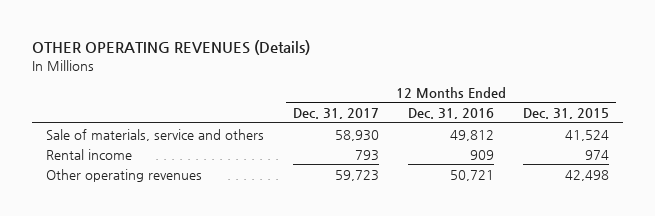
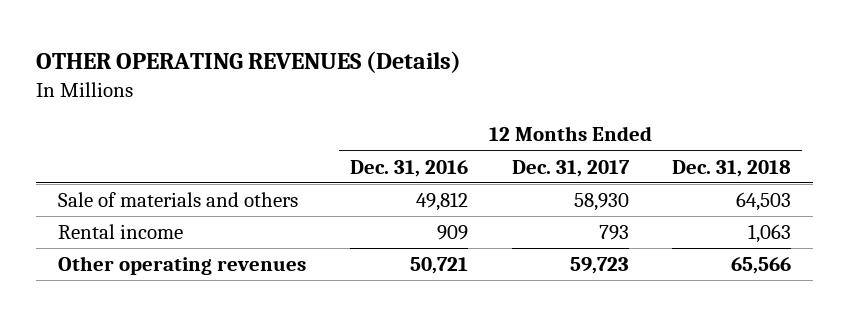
[523,108,610,120] Dec. 31, 2015 -> none
none -> [672,159,792,177] Dec. 31, 2018
[46,128,265,141] Sale of materials, service and others -> [57,192,298,208] Sale of materials and others

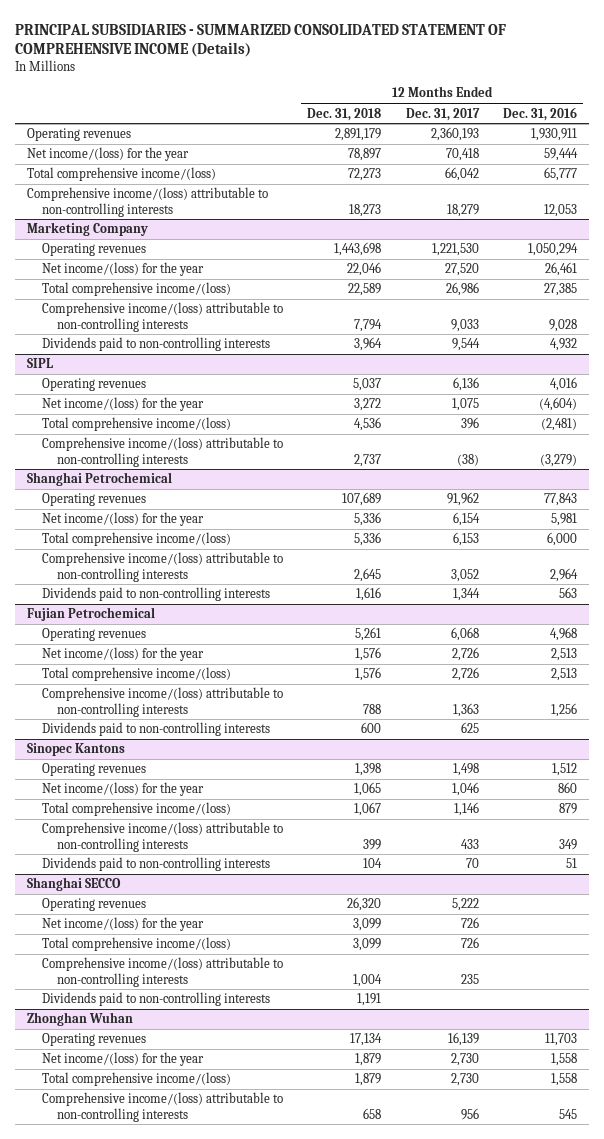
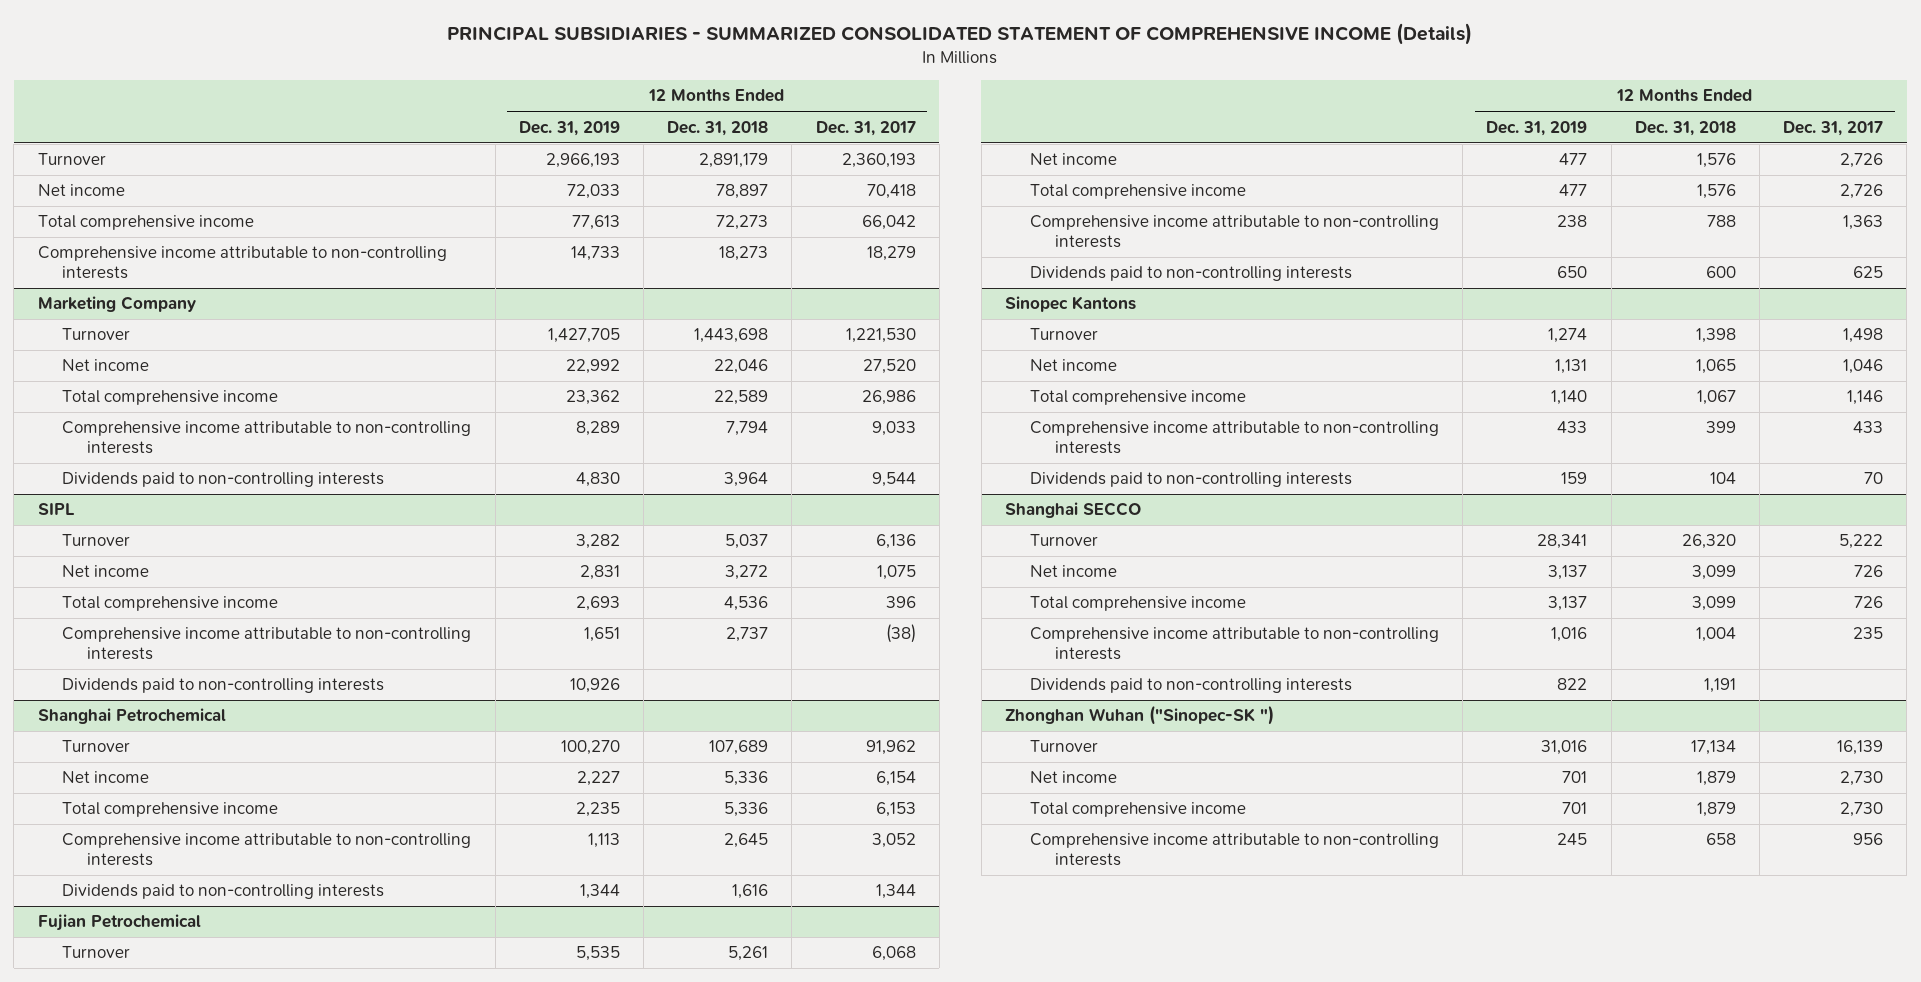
[502,106,577,121] Dec. 31, 2016 -> none
none -> [518,120,620,136] Dec. 31, 2019
[27,128,132,142] Operating revenues -> [37,153,106,166] Turnover
[27,147,190,162] Net income/(loss) for the year -> [37,184,125,197] Net income
[27,167,217,182] Total comprehensive income/(loss) -> [37,215,254,231] Total comprehensive income
[27,187,269,217] Comprehensive income/(loss) attributable to non-controlling interests -> [37,246,447,280] Comprehensive income attributable to non-controlling interests
[42,243,147,257] Operating revenues -> [62,328,131,341] Turnover
[42,262,205,277] Net income/(loss) for the year -> [62,359,150,372] Net income
[42,282,232,297] Total comprehensive income/(loss) -> [62,390,279,406] Total comprehensive income
[42,302,284,332] Comprehensive income/(loss) attributable to non-controlling interests -> [62,421,472,455] Comprehensive income attributable to non-controlling interests
[42,378,147,392] Operating revenues -> [62,534,131,547] Turnover
[42,397,205,412] Net income/(loss) for the year -> [62,565,150,578] Net income
[42,417,232,432] Total comprehensive income/(loss) -> [62,596,279,612] Total comprehensive income
[42,437,284,467] Comprehensive income/(loss) attributable to non-controlling interests -> [62,627,472,661] Comprehensive income attributable to non-controlling interests
none -> [62,678,385,694] Dividends paid to non-controlling interests
[42,493,147,507] Operating revenues -> [62,740,131,753] Turnover
[42,512,205,527] Net income/(loss) for the year -> [62,771,150,784] Net income
[42,532,232,547] Total comprehensive income/(loss) -> [62,802,279,818] Total comprehensive income
[42,552,284,582] Comprehensive income/(loss) attributable to non-controlling interests -> [62,833,472,867] Comprehensive income attributable to non-controlling interests
[42,628,147,642] Operating revenues -> [62,946,131,959] Turnover
[42,647,205,662] Net income/(loss) for the year -> [1029,153,1117,166] Net income
[42,667,232,682] Total comprehensive income/(loss) -> [1029,184,1246,200] Total comprehensive income
[42,687,284,717] Comprehensive income/(loss) attributable to non-controlling interests -> [1029,215,1439,249] Comprehensive income attributable to non-controlling interests
[42,763,147,777] Operating revenues -> [1029,328,1098,341] Turnover
[42,782,205,797] Net income/(loss) for the year -> [1029,359,1117,372] Net income
[42,802,232,817] Total comprehensive income/(loss) -> [1029,390,1246,406] Total comprehensive income
[42,822,284,852] Comprehensive income/(loss) attributable to non-controlling interests -> [1029,421,1439,455] Comprehensive income attributable to non-controlling interests
[42,898,147,912] Operating revenues -> [1029,534,1098,547] Turnover
[42,917,205,932] Net income/(loss) for the year -> [1029,565,1117,578] Net income
[42,937,232,952] Total comprehensive income/(loss) -> [1029,596,1246,612] Total comprehensive income
[42,957,284,987] Comprehensive income/(loss) attributable to non-controlling interests -> [1029,627,1439,661] Comprehensive income attributable to non-controlling interests
[27,1012,134,1027] Zhonghan Wuhan -> [1005,705,1275,726] Zhonghan Wuhan ("Sinopec-SK ")
[42,1033,147,1047] Operating revenues -> [1029,740,1098,753] Turnover
[42,1052,205,1067] Net income/(loss) for the year -> [1029,771,1117,784] Net income
[42,1072,232,1087] Total comprehensive income/(loss) -> [1029,802,1246,818] Total comprehensive income
[42,1092,284,1122] Comprehensive income/(loss) attributable to non-controlling interests -> [1029,833,1439,867] Comprehensive income attributable to non-controlling interests

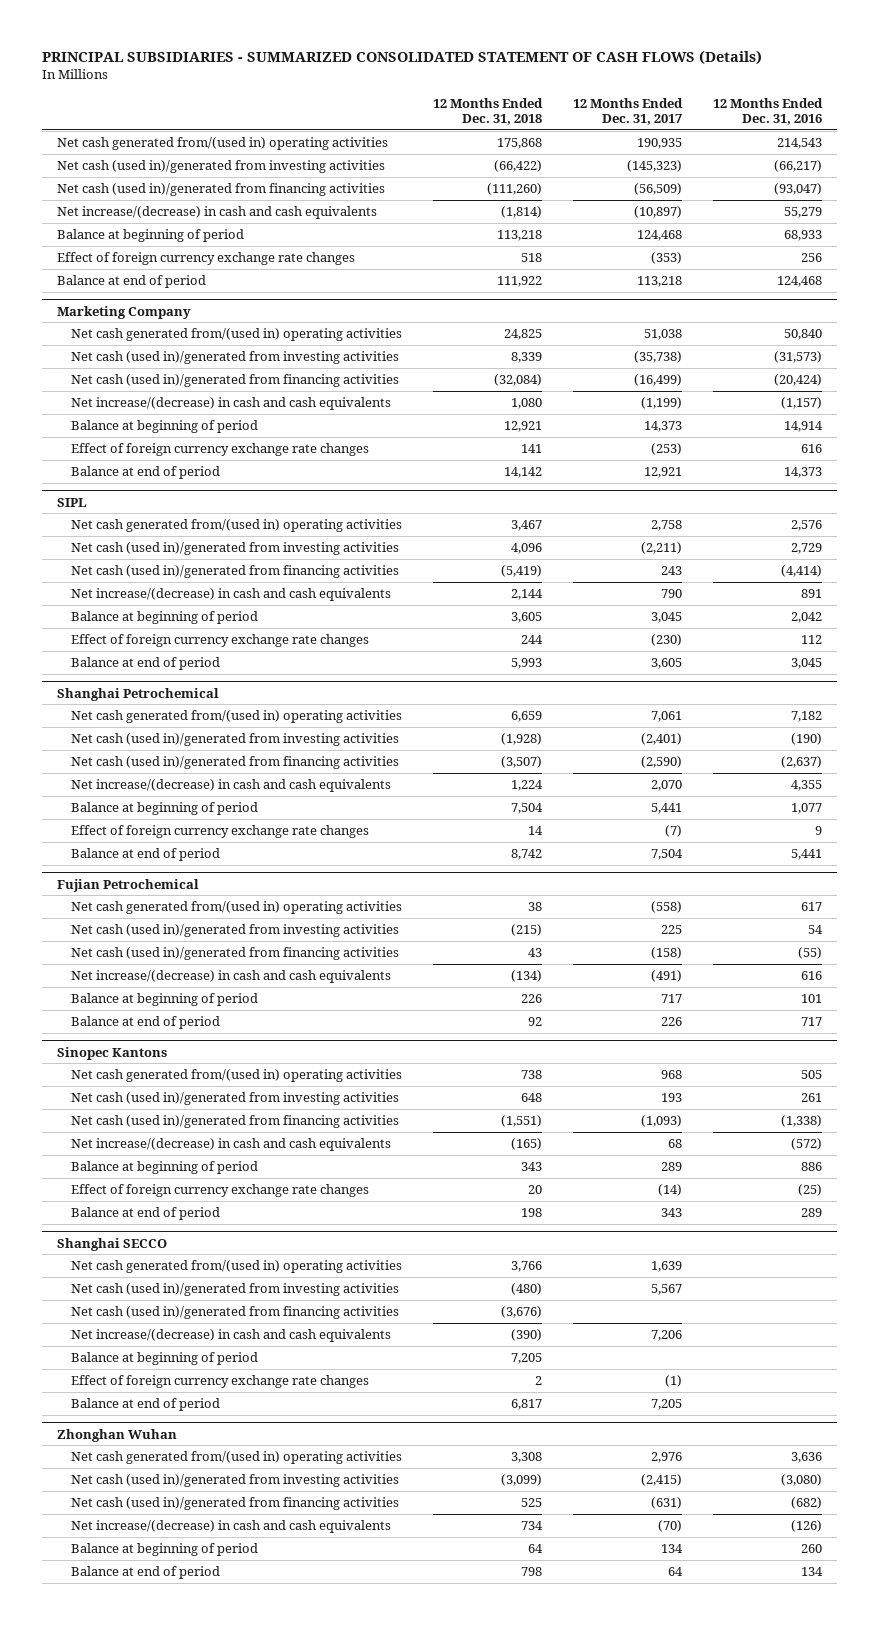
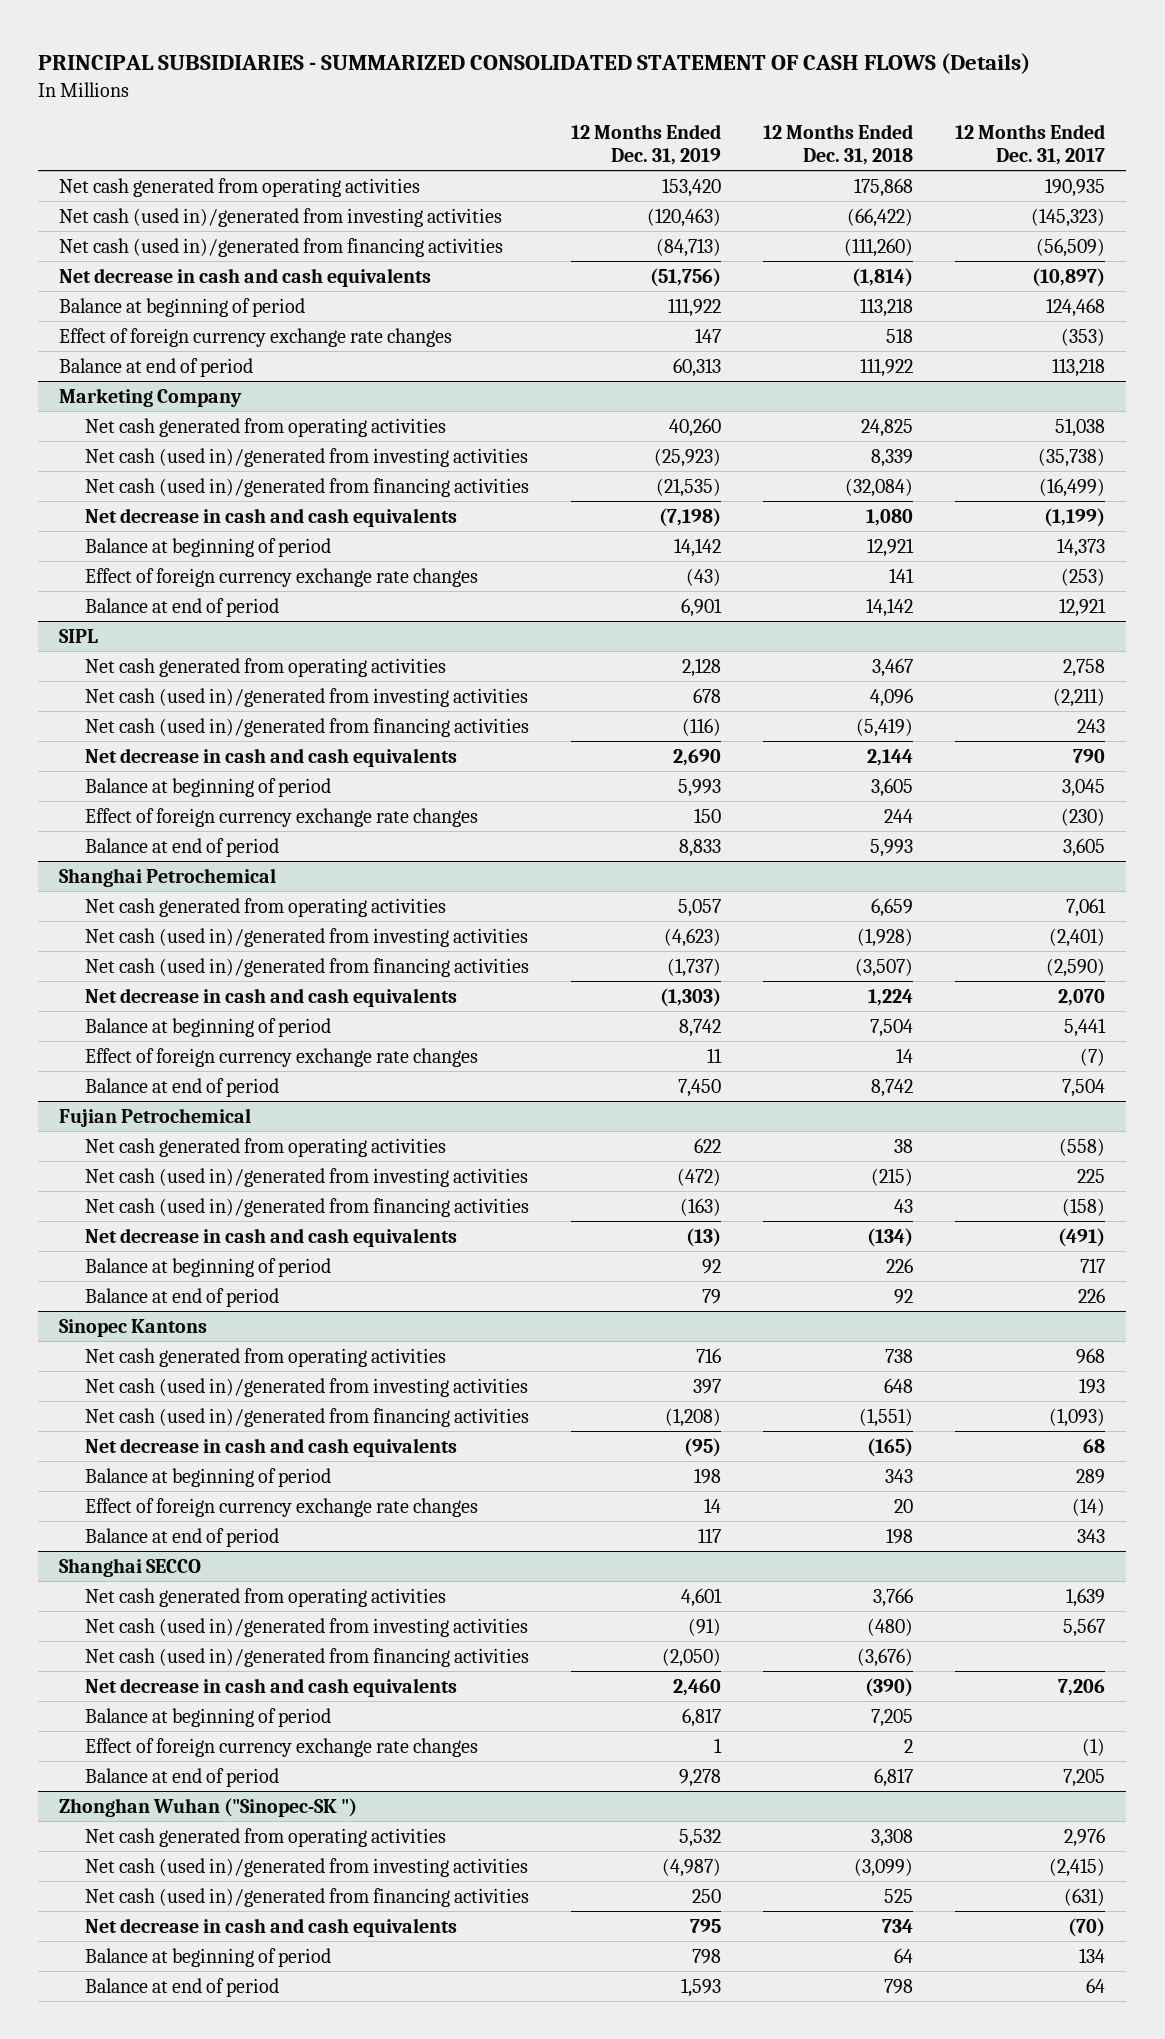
[712,97,823,126] 12 Months Ended Dec. 31, 2016 -> none
none -> [571,123,722,166] 12 Months Ended Dec. 31, 2019
[57,136,389,150] Net cash generated from/(used in) operating activities -> [59,177,421,197] Net cash generated from operating activities
[57,205,378,219] Net increase/(decrease) in cash and cash equivalents -> [59,267,432,287] Net decrease in cash and cash equivalents
[70,327,402,341] Net cash generated from/(used in) operating activities -> [85,417,447,437] Net cash generated from operating activities
[70,396,391,410] Net increase/(decrease) in cash and cash equivalents -> [85,507,458,527] Net decrease in cash and cash equivalents
[70,518,402,532] Net cash generated from/(used in) operating activities -> [85,657,447,677] Net cash generated from operating activities
[70,587,391,601] Net increase/(decrease) in cash and cash equivalents -> [85,747,458,767] Net decrease in cash and cash equivalents
[70,709,402,723] Net cash generated from/(used in) operating activities -> [85,897,447,917] Net cash generated from operating activities
[70,778,391,792] Net increase/(decrease) in cash and cash equivalents -> [85,987,458,1007] Net decrease in cash and cash equivalents
[70,900,402,914] Net cash generated from/(used in) operating activities -> [85,1137,447,1157] Net cash generated from operating activities
[70,969,391,983] Net increase/(decrease) in cash and cash equivalents -> [85,1227,458,1247] Net decrease in cash and cash equivalents
[70,1068,402,1082] Net cash generated from/(used in) operating activities -> [85,1347,447,1367] Net cash generated from operating activities
[70,1137,391,1151] Net increase/(decrease) in cash and cash equivalents -> [85,1437,458,1457] Net decrease in cash and cash equivalents
[70,1259,402,1273] Net cash generated from/(used in) operating activities -> [85,1587,447,1607] Net cash generated from operating activities
[70,1328,391,1342] Net increase/(decrease) in cash and cash equivalents -> [85,1677,458,1697] Net decrease in cash and cash equivalents
[57,1428,178,1442] Zhonghan Wuhan -> [59,1797,358,1817] Zhonghan Wuhan ("Sinopec-SK ")
[70,1450,402,1464] Net cash generated from/(used in) operating activities -> [85,1827,447,1847] Net cash generated from operating activities
[70,1519,391,1533] Net increase/(decrease) in cash and cash equivalents -> [85,1917,458,1937] Net decrease in cash and cash equivalents

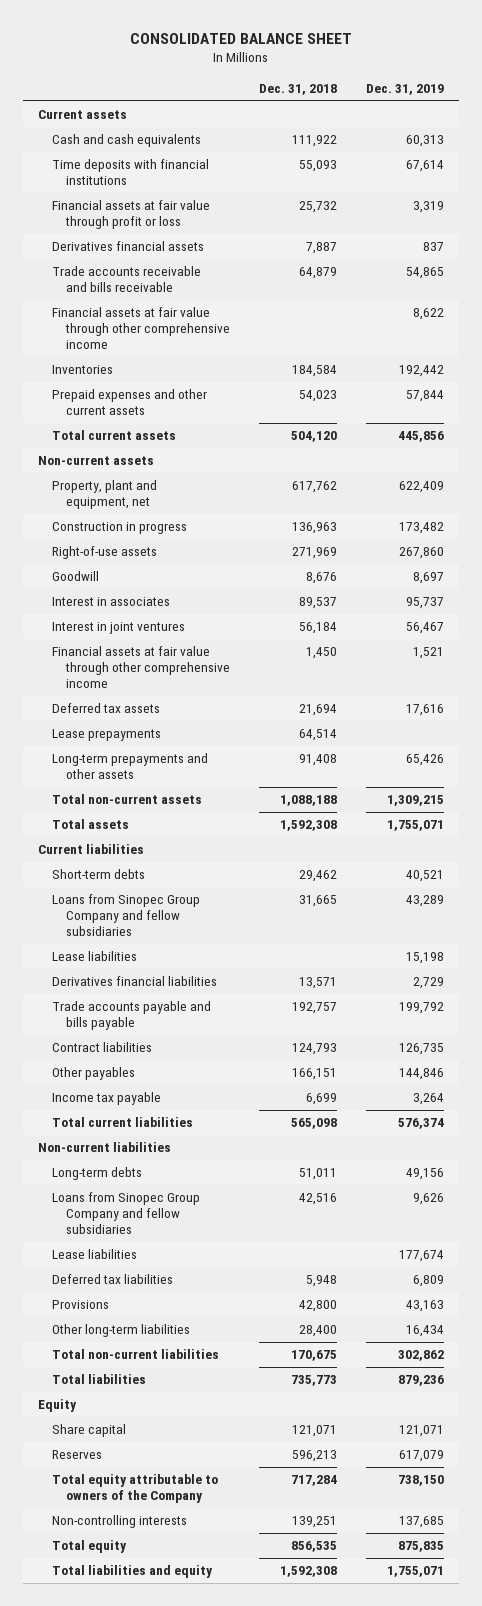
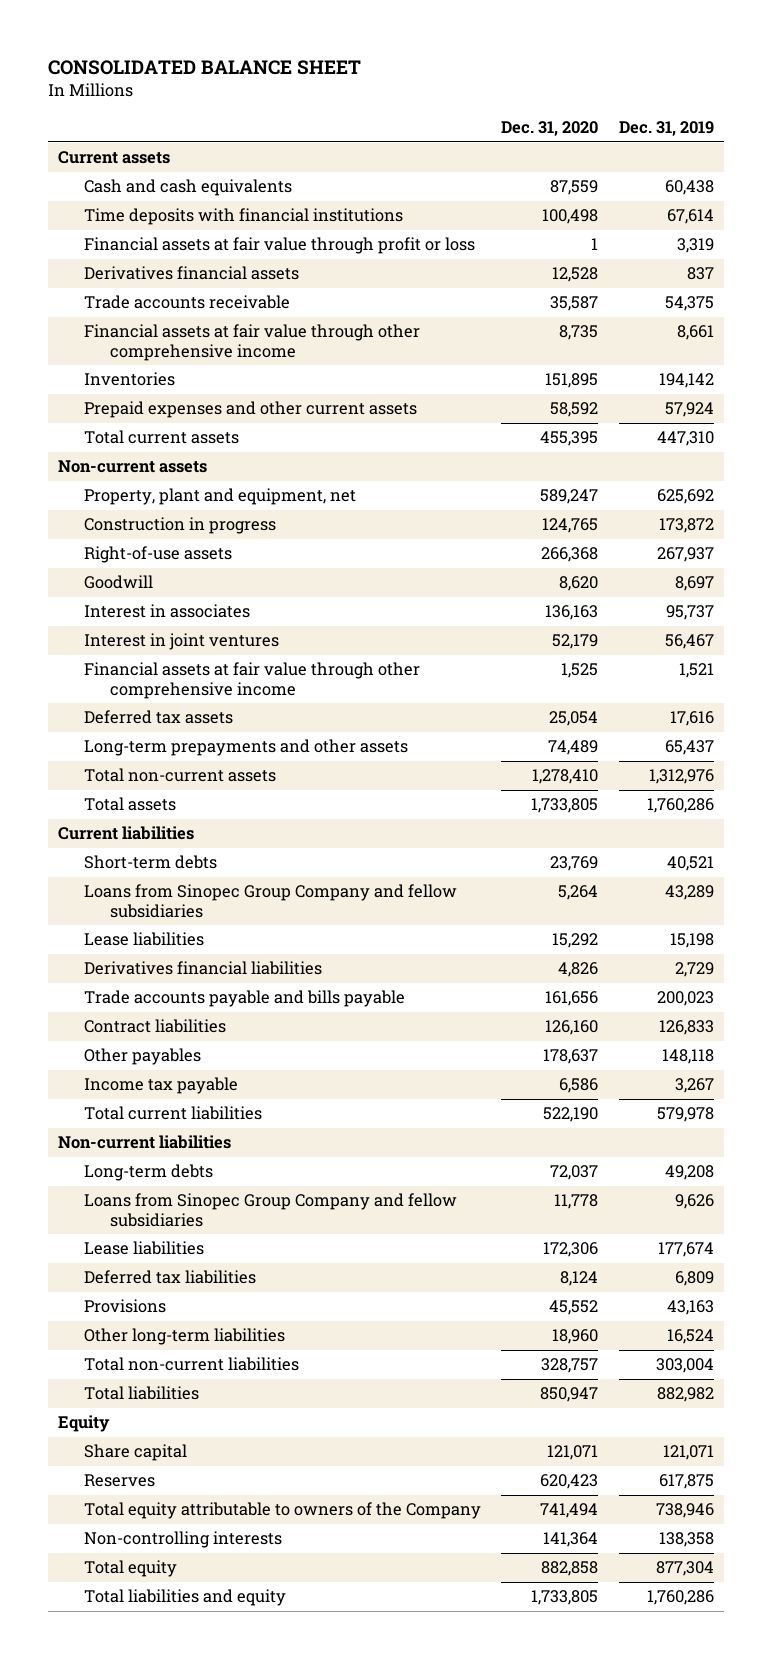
[258,83,337,95] Dec. 31, 2018 -> none
none -> [501,121,599,137] Dec. 31, 2020
[406,135,445,148] 60,313 -> [664,180,714,196] 60,438
[51,266,201,293] Trade accounts receivable and bills receivable -> [84,295,291,310] Trade accounts receivable
[406,267,445,280] 54,865 -> [664,296,714,312] 54,375
[413,308,445,321] 8,622 -> [676,325,714,341] 8,661
[399,365,445,378] 192,442 -> [658,373,714,389] 194,142
[406,390,445,403] 57,844 -> [664,402,714,418] 57,924
[398,431,445,443] 445,856 -> [656,431,714,447] 447,310
[399,481,445,494] 622,409 -> [656,489,714,505] 625,692
[399,522,445,535] 173,482 -> [658,518,714,534] 173,872
[399,547,445,560] 267,860 -> [656,547,714,563] 267,937
[51,729,161,742] Lease prepayments -> none
[406,754,445,767] 65,426 -> [664,740,714,756] 65,437
[387,795,445,807] 1,309,215 -> [648,769,714,785] 1,312,976
[387,820,445,832] 1,755,071 -> [646,798,714,814] 1,760,286
[399,1002,445,1015] 199,792 -> [656,991,714,1007] 200,023
[399,1043,445,1056] 126,735 -> [658,1020,714,1036] 126,833
[399,1068,445,1081] 144,846 -> [661,1049,714,1065] 148,118
[413,1093,445,1106] 3,264 -> [674,1078,714,1094] 3,267
[398,1118,445,1130] 576,374 -> [656,1107,714,1123] 579,978
[406,1168,445,1181] 49,156 -> [664,1165,714,1181] 49,208
[406,1325,445,1338] 16,434 -> [666,1329,714,1345] 16,524
[398,1350,445,1362] 302,862 -> [655,1358,714,1374] 303,004
[398,1375,445,1387] 879,236 -> [656,1387,714,1403] 882,982
[399,1450,445,1463] 617,079 -> [658,1474,714,1490] 617,875
[398,1475,445,1487] 738,150 -> [655,1503,714,1519] 738,946
[399,1516,445,1529] 137,685 -> [658,1532,714,1548] 138,358
[398,1541,445,1553] 875,835 -> [655,1561,714,1577] 877,304
[387,1566,445,1578] 1,755,071 -> [646,1590,714,1606] 1,760,286

